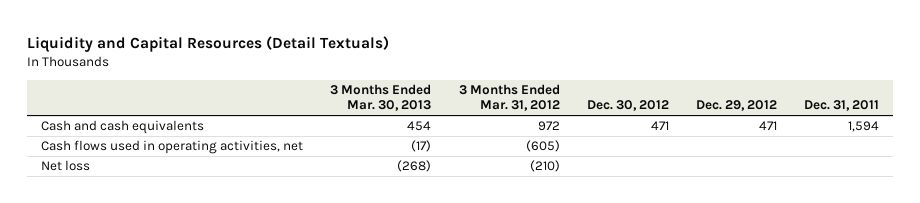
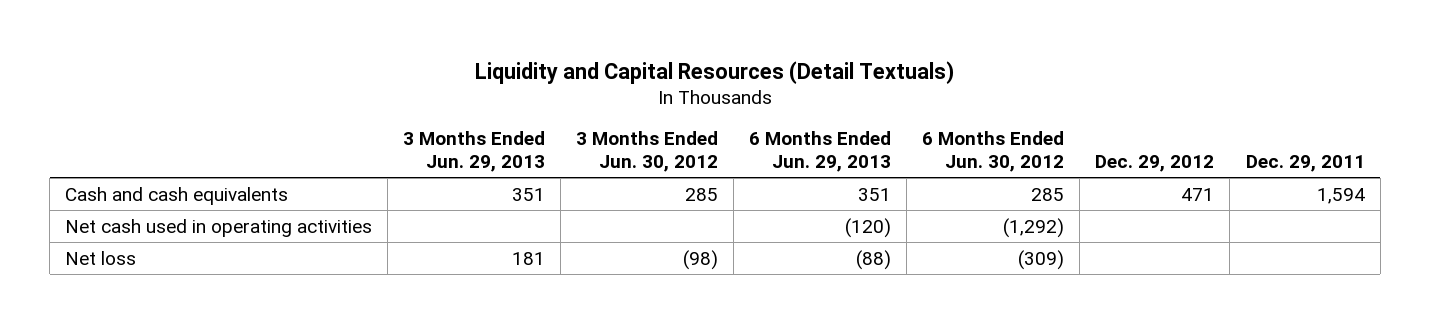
[330,83,432,112] 3 Months Ended Mar. 30, 2013 -> none
[458,83,560,112] 3 Months Ended Mar. 31, 2012 -> none
[586,100,669,112] Dec. 30, 2012 -> none
[804,100,880,112] Dec. 31, 2011 -> none
none -> [403,131,546,173] 3 Months Ended Jun. 29, 2013
none -> [576,131,719,173] 3 Months Ended Jun. 30, 2012
none -> [749,131,892,173] 6 Months Ended Jun. 29, 2013
none -> [922,131,1065,173] 6 Months Ended Jun. 30, 2012
none -> [1245,155,1365,173] Dec. 29, 2011
[41,140,304,155] Cash flows used in operating activities, net -> [65,218,373,237] Net cash used in operating activities

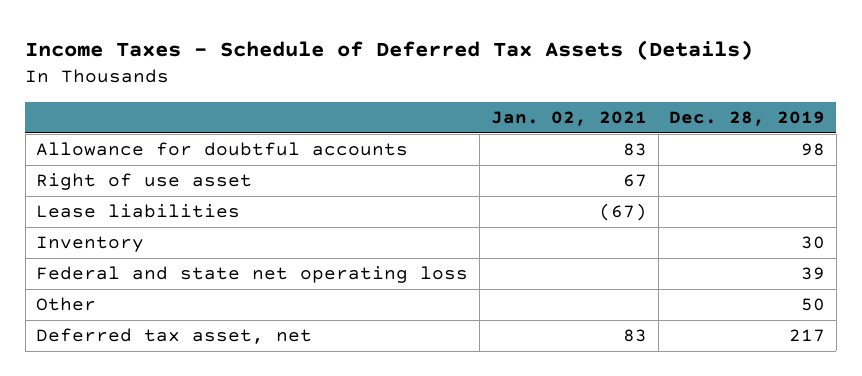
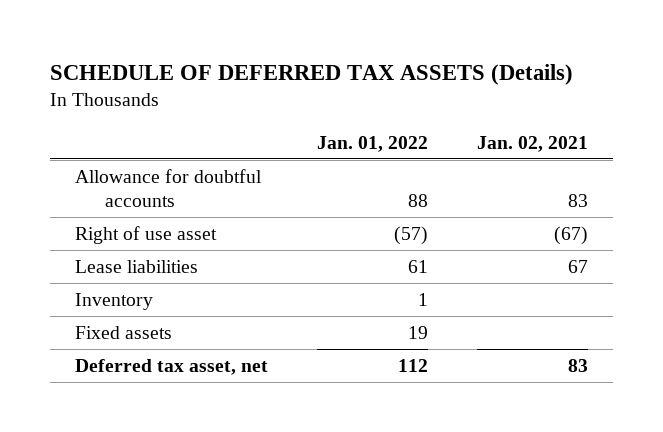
[25,39,754,60] Income Taxes - Schedule of Deferred Tax Assets (Details) -> [50,64,574,86] SCHEDULE OF DEFERRED TAX ASSETS (Details)
[669,111,826,127] Dec. 28, 2019 -> none
none -> [316,135,428,152] Jan. 01, 2022
[622,174,647,188] 67 -> [554,225,589,245] (67)
[598,203,647,222] (67) -> [568,259,589,273] 67
[36,266,469,284] Federal and state net operating loss -> none
[36,297,97,312] Other -> [74,325,172,339] Fixed assets

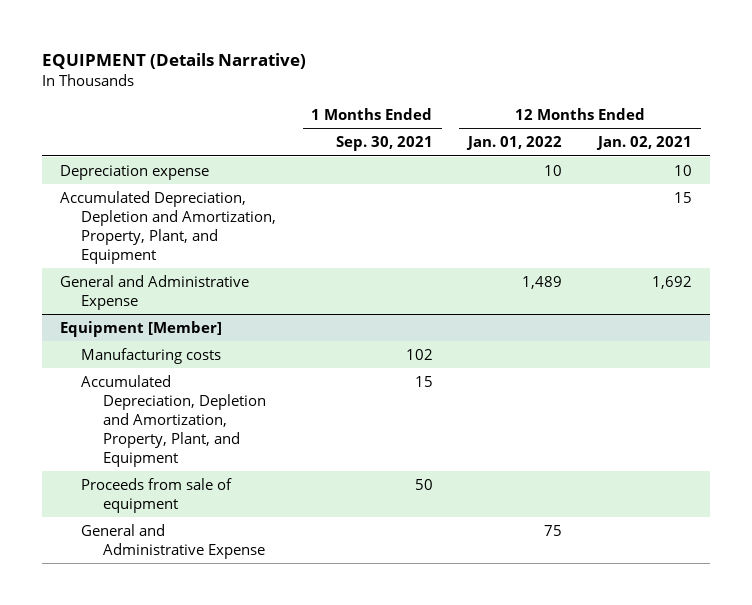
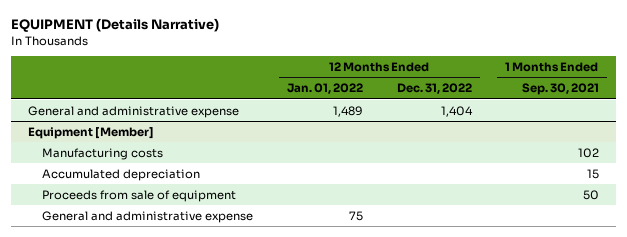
[595,136,692,151] Jan. 02, 2021 -> none
none -> [396,83,472,95] Dec. 31, 2022
[60,165,210,181] Depreciation expense -> none
[60,191,277,265] Accumulated Depreciation, Depletion and Amortization, Property, Plant, and Equipment -> none
[60,275,250,311] General and Administrative Expense -> [28,105,240,118] General and administrative expense
[81,375,266,468] Accumulated Depreciation, Depletion and Amortization, Property, Plant, and Equipment -> [42,168,201,181] Accumulated depreciation
[81,524,265,560] General and Administrative Expense -> [42,210,254,223] General and administrative expense

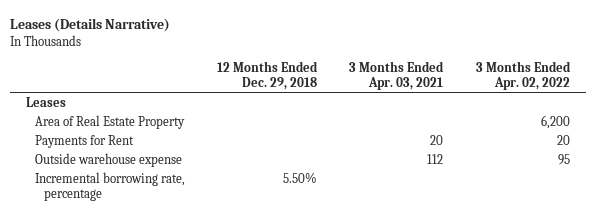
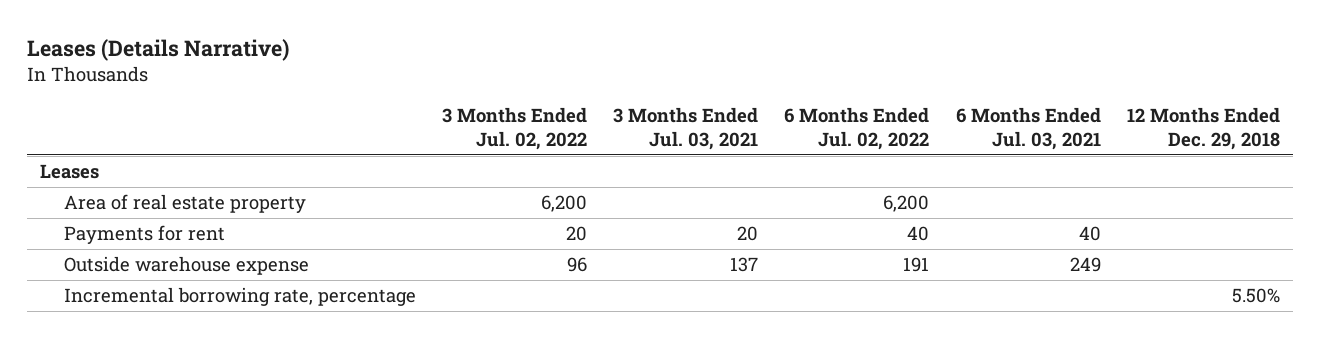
[349,60,445,91] 3 Months Ended Apr. 03, 2021 -> none
[475,60,571,91] 3 Months Ended Apr. 02, 2022 -> none
none -> [441,106,587,150] 3 Months Ended Jul. 02, 2022
none -> [613,106,759,150] 3 Months Ended Jul. 03, 2021
none -> [784,106,930,150] 6 Months Ended Jul. 02, 2022
none -> [955,106,1101,150] 6 Months Ended Jul. 03, 2021
[35,114,186,129] Area of Real Estate Property -> [63,194,306,214] Area of real estate property
[35,134,135,148] Payments for Rent -> [63,225,225,245] Payments for rent

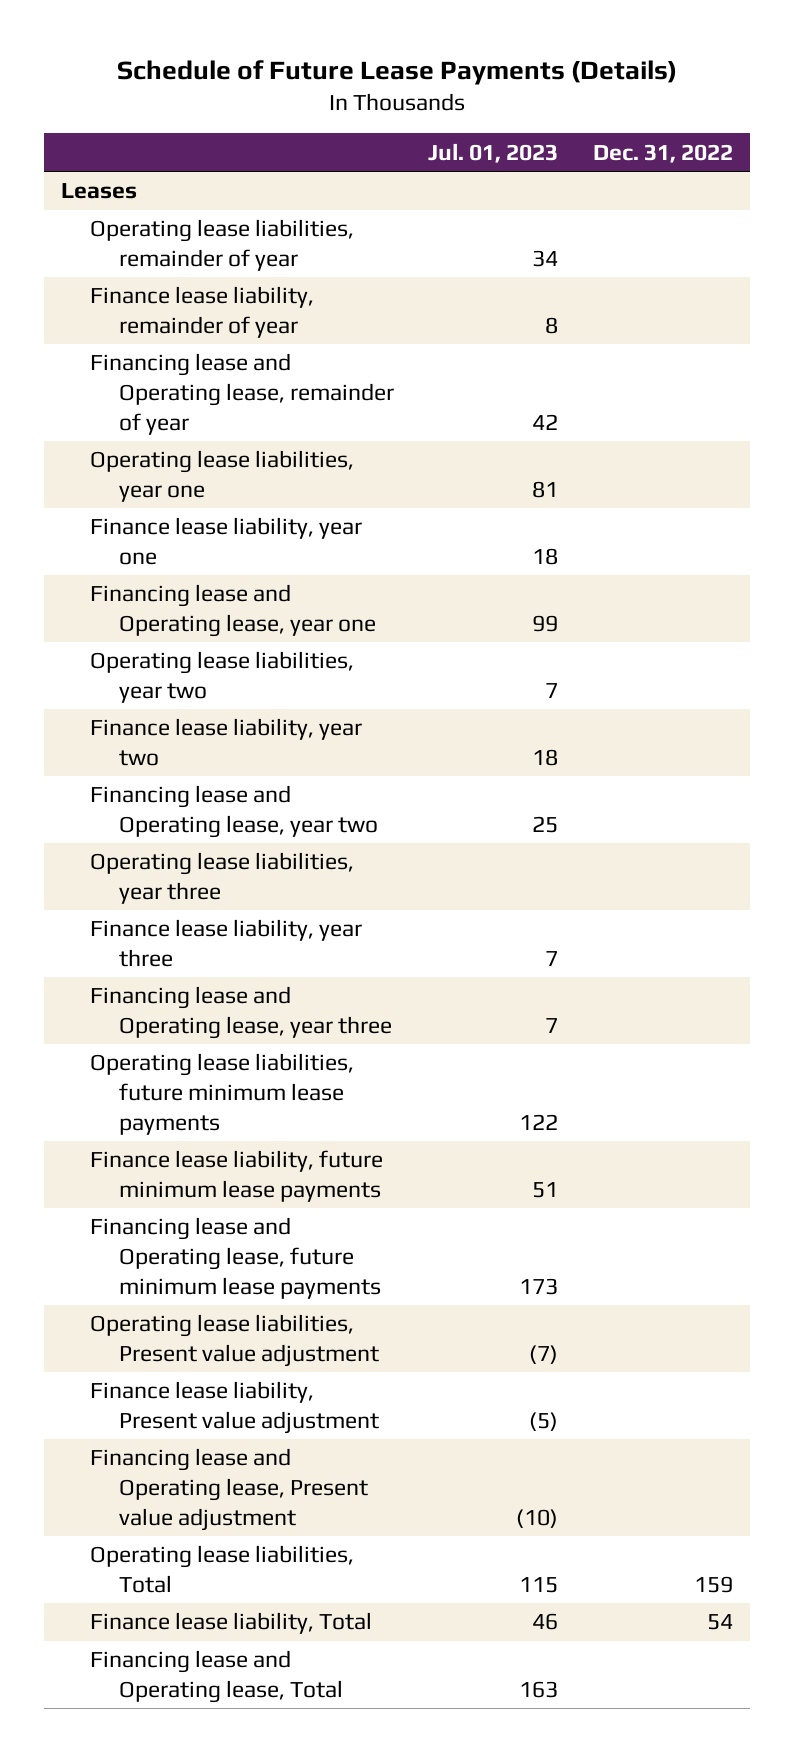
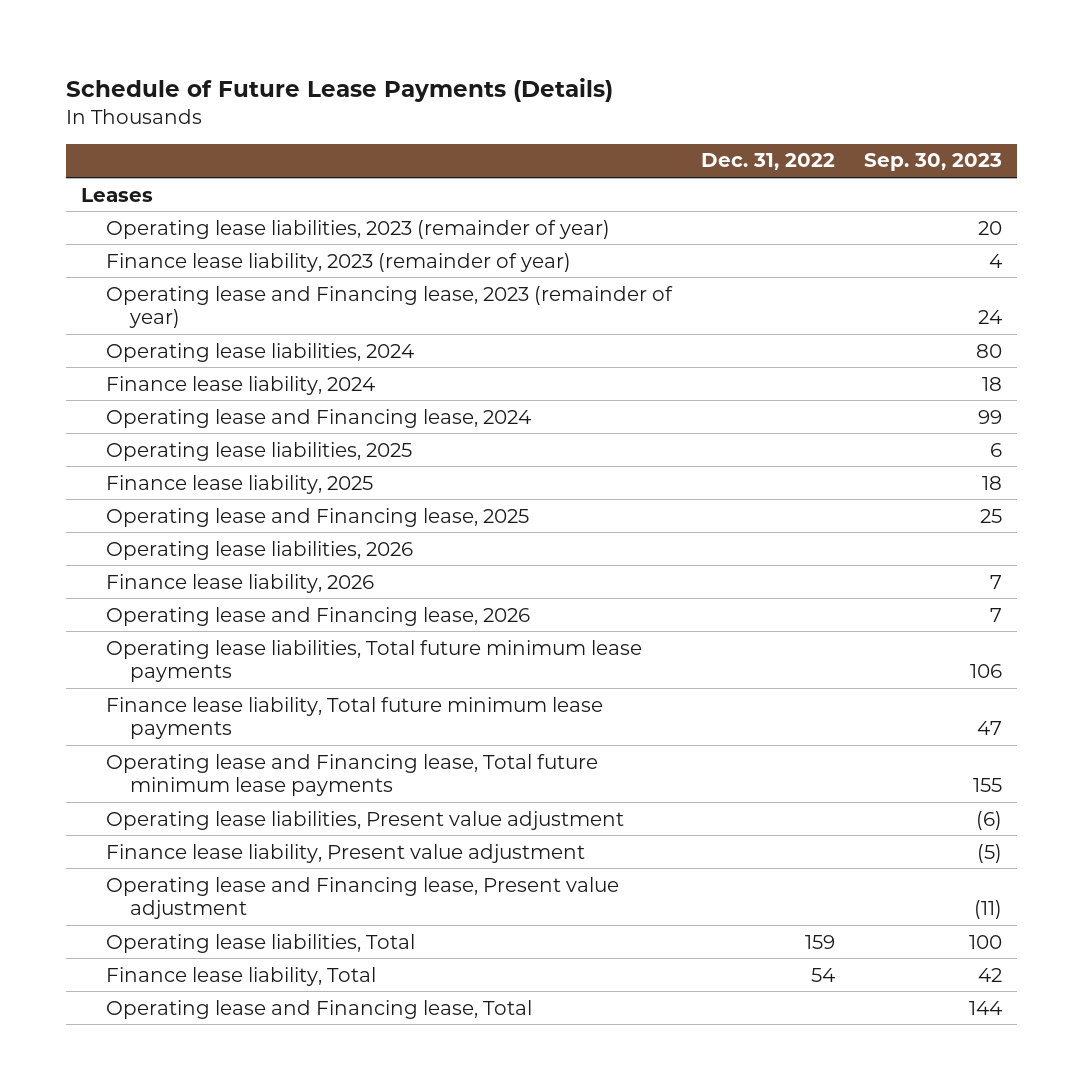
[428,142,559,163] Jul. 01, 2023 -> none
none -> [864,153,1003,172] Sep. 30, 2023
[89,219,354,271] Operating lease liabilities, remainder of year -> [105,219,610,239] Operating lease liabilities, 2023 (remainder of year)
[89,286,314,338] Finance lease liability, remainder of year -> [105,252,571,272] Finance lease liability, 2023 (remainder of year)
[89,353,394,435] Financing lease and Operating lease, remainder of year -> [105,285,673,328] Operating lease and Financing lease, 2023 (remainder of year)
[89,450,354,502] Operating lease liabilities, year one -> [105,342,414,362] Operating lease liabilities, 2024
[89,517,362,565] Finance lease liability, year one -> [105,375,375,395] Finance lease liability, 2024
[89,584,376,637] Financing lease and Operating lease, year one -> [105,408,531,428] Operating lease and Financing lease, 2024
[89,651,354,703] Operating lease liabilities, year two -> [105,441,412,461] Operating lease liabilities, 2025
[89,718,362,766] Finance lease liability, year two -> [105,474,373,494] Finance lease liability, 2025
[89,785,378,838] Financing lease and Operating lease, year two -> [105,507,529,527] Operating lease and Financing lease, 2025
[89,852,354,904] Operating lease liabilities, year three -> [105,540,413,560] Operating lease liabilities, 2026
[89,919,362,967] Finance lease liability, year three -> [105,573,374,593] Finance lease liability, 2026
[89,986,392,1039] Financing lease and Operating lease, year three -> [105,606,530,626] Operating lease and Financing lease, 2026
[89,1053,354,1135] Operating lease liabilities, future minimum lease payments -> [105,639,642,682] Operating lease liabilities, Total future minimum lease payments
[89,1150,383,1202] Finance lease liability, future minimum lease payments -> [105,696,603,739] Finance lease liability, Total future minimum lease payments
[89,1217,381,1299] Financing lease and Operating lease, future minimum lease payments -> [105,753,598,796] Operating lease and Financing lease, Total future minimum lease payments
[89,1448,368,1531] Financing lease and Operating lease, Present value adjustment -> [105,876,619,919] Operating lease and Financing lease, Present value adjustment
[89,1650,343,1703] Financing lease and Operating lease, Total -> [105,999,532,1019] Operating lease and Financing lease, Total

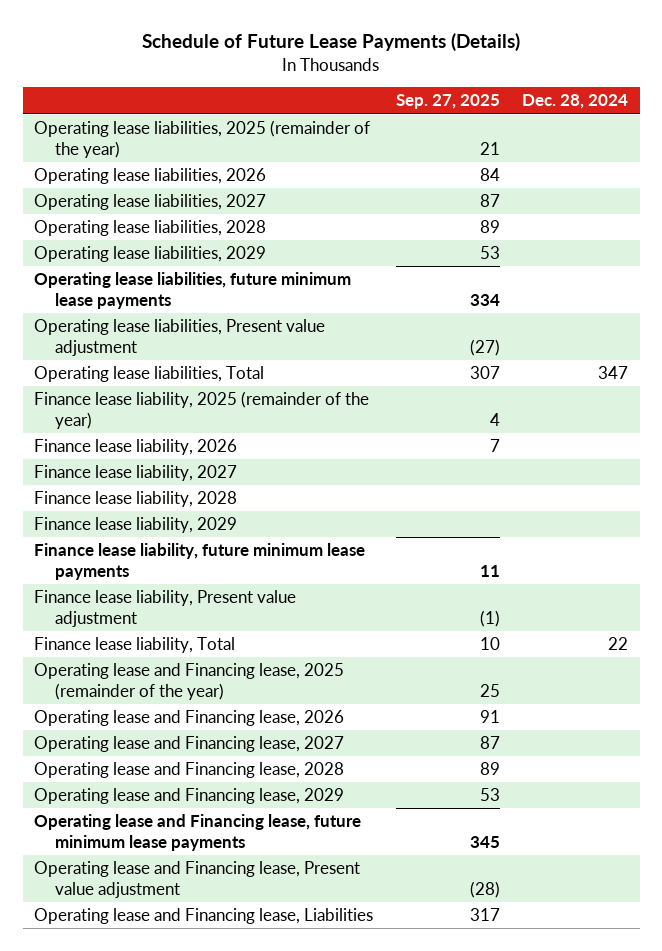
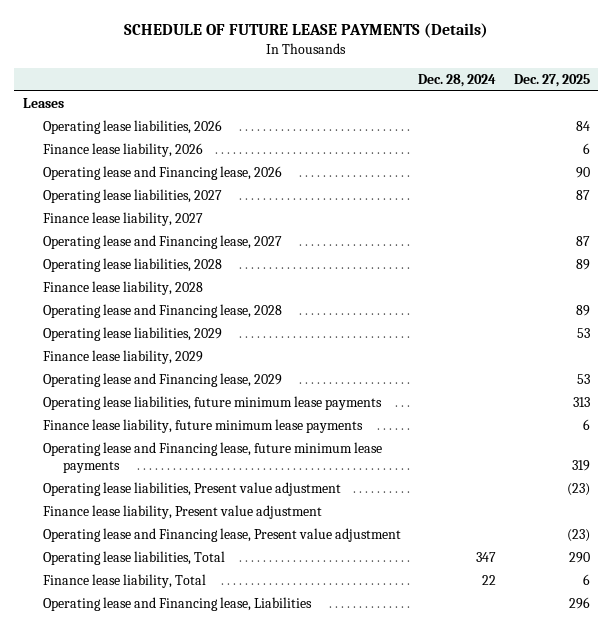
[142,33,521,52] Schedule of Future Lease Payments (Details) -> [124,23,489,39] SCHEDULE OF FUTURE LEASE PAYMENTS (Details)
[395,94,500,110] Sep. 27, 2025 -> none
none -> [513,73,590,87] Dec. 27, 2025
[33,120,370,158] Operating lease liabilities, 2025 (remainder of the year) -> none
none -> [22,98,64,109] Leases
[33,391,369,429] Finance lease liability, 2025 (remainder of the year) -> none
[33,663,344,700] Operating lease and Financing lease, 2025 (remainder of the year) -> none
[33,194,266,211] Operating lease liabilities, 2027 -> [42,189,222,204] Operating lease liabilities, 2027
[33,465,237,482] Finance lease liability, 2027 -> [42,212,203,227] Finance lease liability, 2027
[33,220,266,237] Operating lease liabilities, 2028 -> [42,258,222,273] Operating lease liabilities, 2028
[33,491,237,508] Finance lease liability, 2028 -> [42,281,203,296] Finance lease liability, 2028
[33,246,266,263] Operating lease liabilities, 2029 -> [42,327,222,342] Operating lease liabilities, 2029
[33,517,237,534] Finance lease liability, 2029 -> [42,350,203,365] Finance lease liability, 2029
[33,272,351,309] Operating lease liabilities, future minimum lease payments -> [42,396,382,411] Operating lease liabilities, future minimum lease payments
[33,543,365,580] Finance lease liability, future minimum lease payments -> [42,419,363,434] Finance lease liability, future minimum lease payments
[33,319,325,356] Operating lease liabilities, Present value adjustment -> [42,482,341,497] Operating lease liabilities, Present value adjustment
[33,590,296,627] Finance lease liability, Present value adjustment -> [42,505,322,520] Finance lease liability, Present value adjustment
[33,366,264,383] Operating lease liabilities, Total -> [42,551,225,566] Operating lease liabilities, Total
[33,637,235,654] Finance lease liability, Total -> [42,574,206,589] Finance lease liability, Total

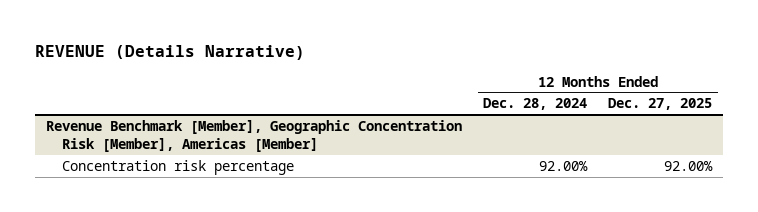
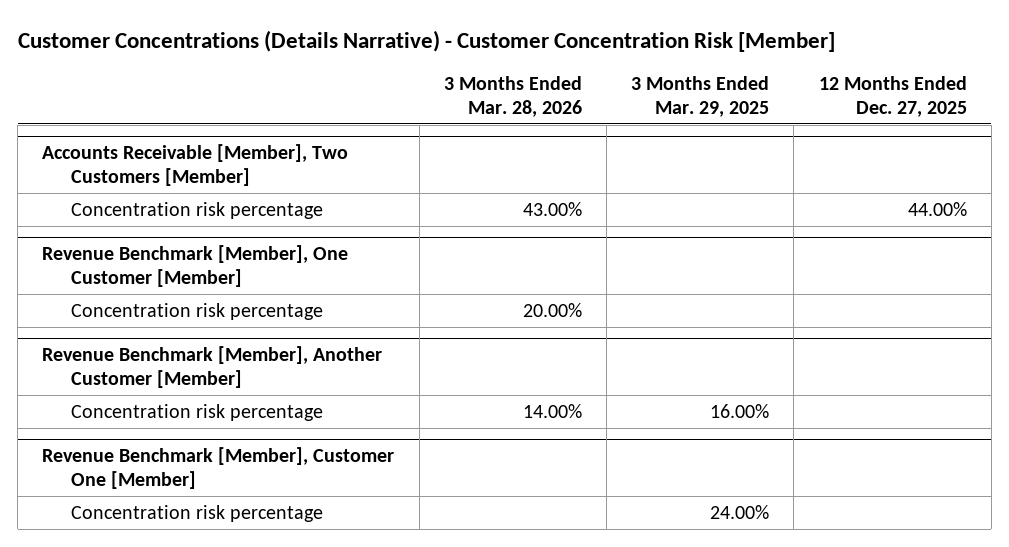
[35,44,306,60] REVENUE (Details Narrative) -> [17,30,835,53] Customer Concentrations (Details Narrative) - Customer Concentration Risk [Member]
[483,98,588,111] Dec. 28, 2024 -> none
none -> [443,76,582,117] 3 Months Ended Mar. 28, 2026
none -> [631,76,770,117] 3 Months Ended Mar. 29, 2025
[46,119,463,152] Revenue Benchmark [Member], Geographic Concentration Risk [Member], Americas [Member] -> none
[61,159,294,175] Concentration risk percentage -> none
none -> [42,144,349,186] Accounts Receivable [Member], Two Customers [Member]
none -> [70,201,323,219] Concentration risk percentage
none -> [42,245,349,287] Revenue Benchmark [Member], One Customer [Member]
none -> [70,302,323,320] Concentration risk percentage
none -> [42,346,383,388] Revenue Benchmark [Member], Another Customer [Member]
none -> [70,403,323,421] Concentration risk percentage
none -> [42,447,395,489] Revenue Benchmark [Member], Customer One [Member]
none -> [70,504,323,522] Concentration risk percentage

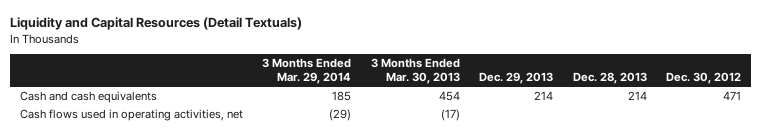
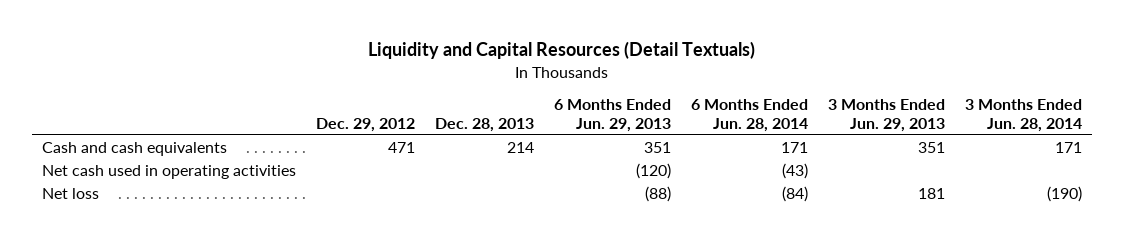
[262,58,352,85] 3 Months Ended Mar. 29, 2014 -> none
[370,58,460,85] 3 Months Ended Mar. 30, 2013 -> none
[479,72,554,85] Dec. 29, 2013 -> none
[666,72,742,85] Dec. 30, 2012 -> none
none -> [315,118,415,133] Dec. 29, 2012
none -> [553,99,671,133] 6 Months Ended Jun. 29, 2013
none -> [690,99,808,133] 6 Months Ended Jun. 28, 2014
none -> [827,99,945,133] 3 Months Ended Jun. 29, 2013
none -> [964,99,1082,133] 3 Months Ended Jun. 28, 2014
[19,109,243,122] Cash flows used in operating activities, net -> [41,165,296,180] Net cash used in operating activities
none -> [41,188,99,200] Net loss

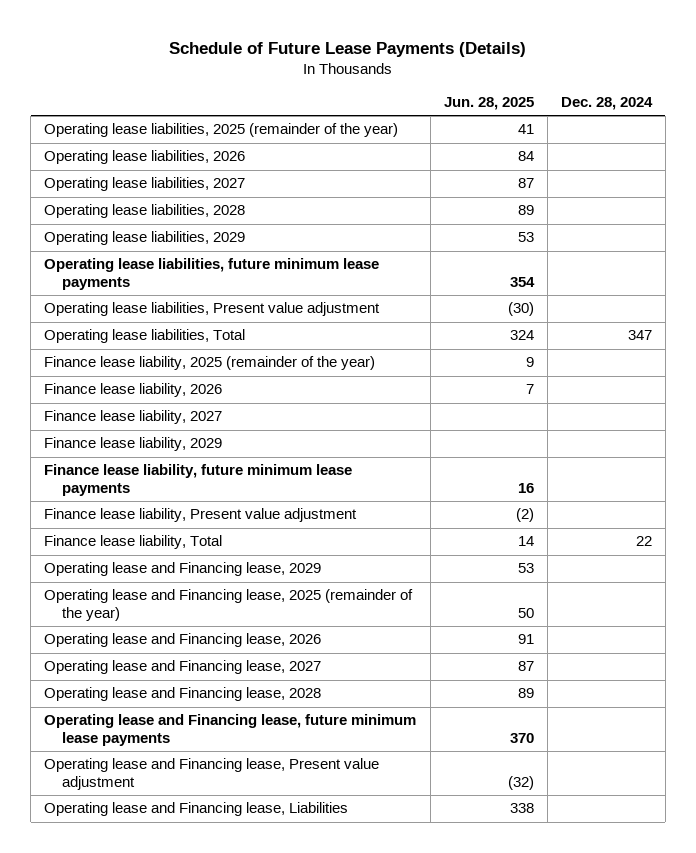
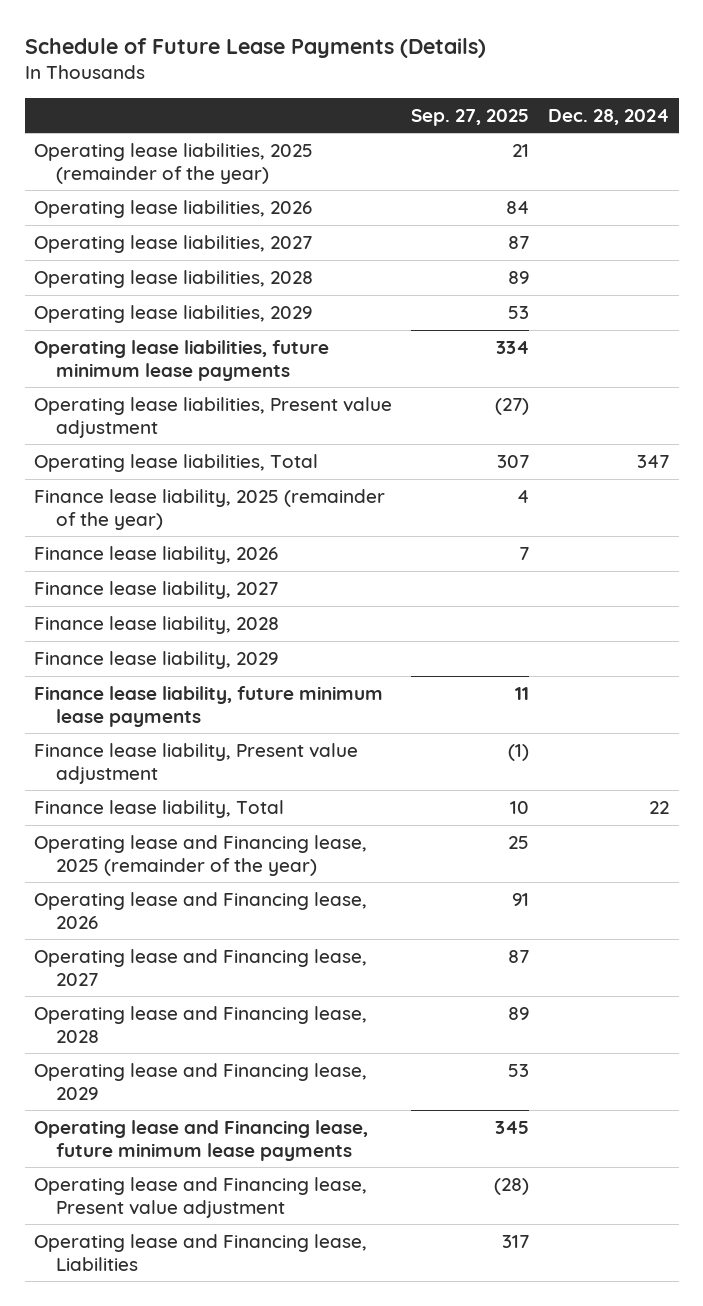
[443,97,534,111] Jun. 28, 2025 -> none
none -> [411,108,530,126] Sep. 27, 2025
none -> [34,615,280,634] Finance lease liability, 2028
[44,562,322,577] Operating lease and Financing lease, 2029 -> [34,1062,368,1100] Operating lease and Financing lease, 2029

